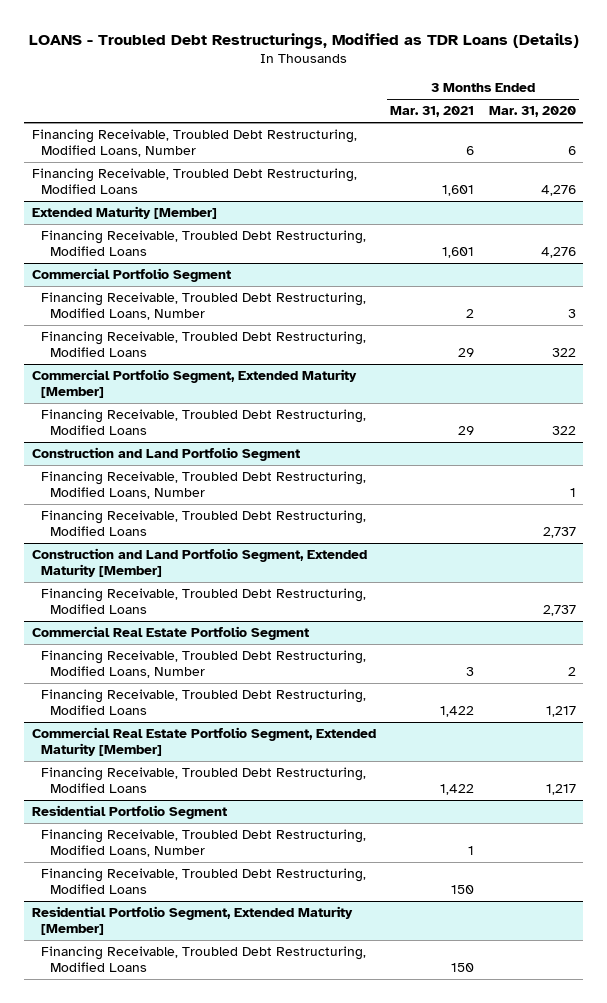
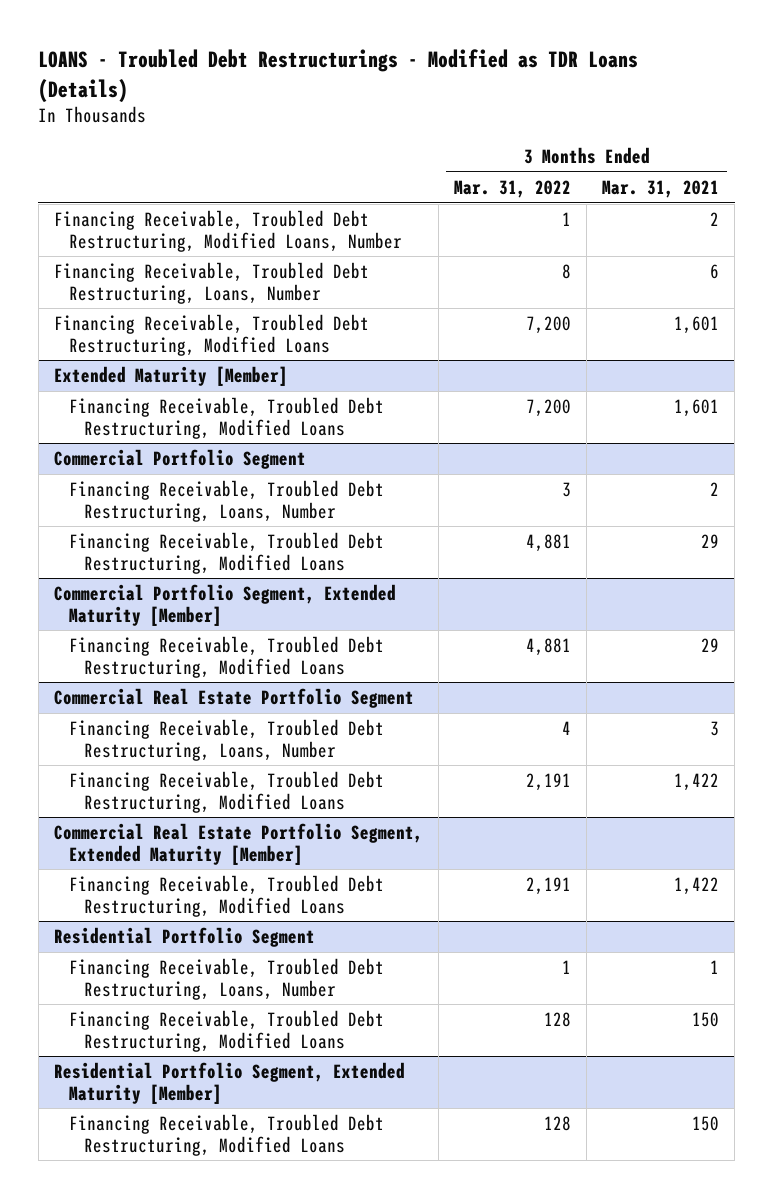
[28,33,579,50] LOANS - Troubled Debt Restructurings, Modified as TDR Loans (Details) -> [38,49,639,103] LOANS - Troubled Debt Restructurings - Modified as TDR Loans (Details)
[488,106,576,118] Mar. 31, 2020 -> none
none -> [453,179,571,198] Mar. 31, 2022
[466,145,475,155] 6 -> [710,211,720,226] 2
none -> [53,261,369,304] Financing Receivable, Troubled Debt Restructuring, Loans, Number
[41,291,367,320] Financing Receivable, Troubled Debt Restructuring, Modified Loans, Number -> [68,479,384,522] Financing Receivable, Troubled Debt Restructuring, Loans, Number
[31,446,300,461] Construction and Land Portfolio Segment -> none
[41,470,367,499] Financing Receivable, Troubled Debt Restructuring, Modified Loans, Number -> none
[41,509,367,536] Financing Receivable, Troubled Debt Restructuring, Modified Loans -> none
[31,547,367,577] Construction and Land Portfolio Segment, Extended Maturity [Member] -> none
[41,587,367,614] Financing Receivable, Troubled Debt Restructuring, Modified Loans -> none
[41,649,367,678] Financing Receivable, Troubled Debt Restructuring, Modified Loans, Number -> [68,718,384,761] Financing Receivable, Troubled Debt Restructuring, Loans, Number
[41,828,367,857] Financing Receivable, Troubled Debt Restructuring, Modified Loans, Number -> [68,957,384,1000] Financing Receivable, Troubled Debt Restructuring, Loans, Number

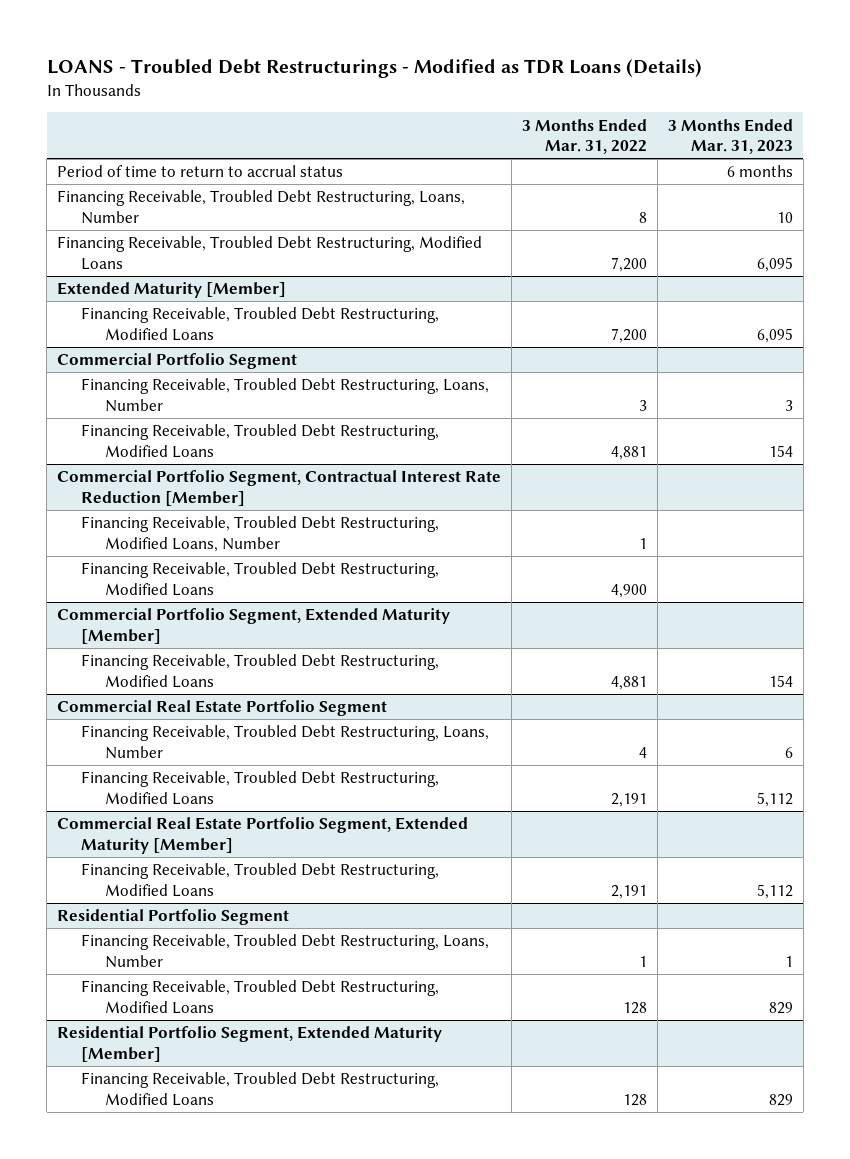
[602,179,720,198] Mar. 31, 2021 -> none
none -> [667,118,793,154] 3 Months Ended Mar. 31, 2023
[53,209,402,252] Financing Receivable, Troubled Debt Restructuring, Modified Loans, Number -> none
none -> [57,165,344,178] Period of time to return to accrual status
none -> [57,470,502,506] Commercial Portfolio Segment, Contractual Interest Rate Reduction [Member]
none -> [81,516,440,552] Financing Receivable, Troubled Debt Restructuring, Modified Loans, Number
none -> [81,562,440,596] Financing Receivable, Troubled Debt Restructuring, Modified Loans

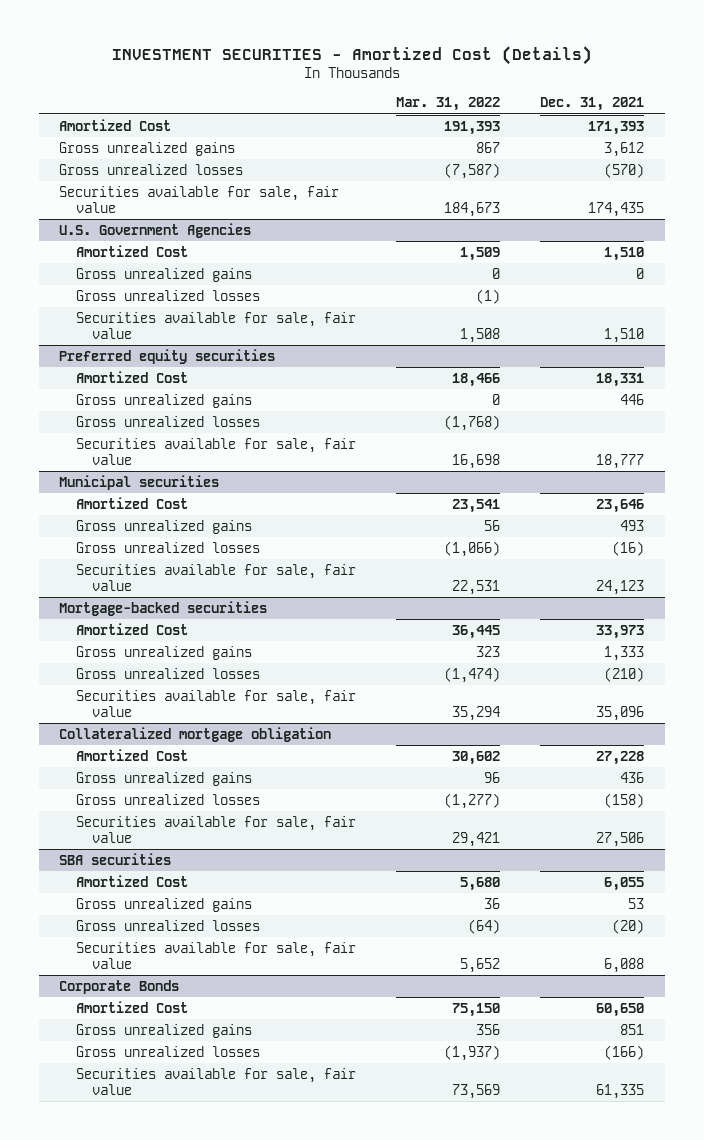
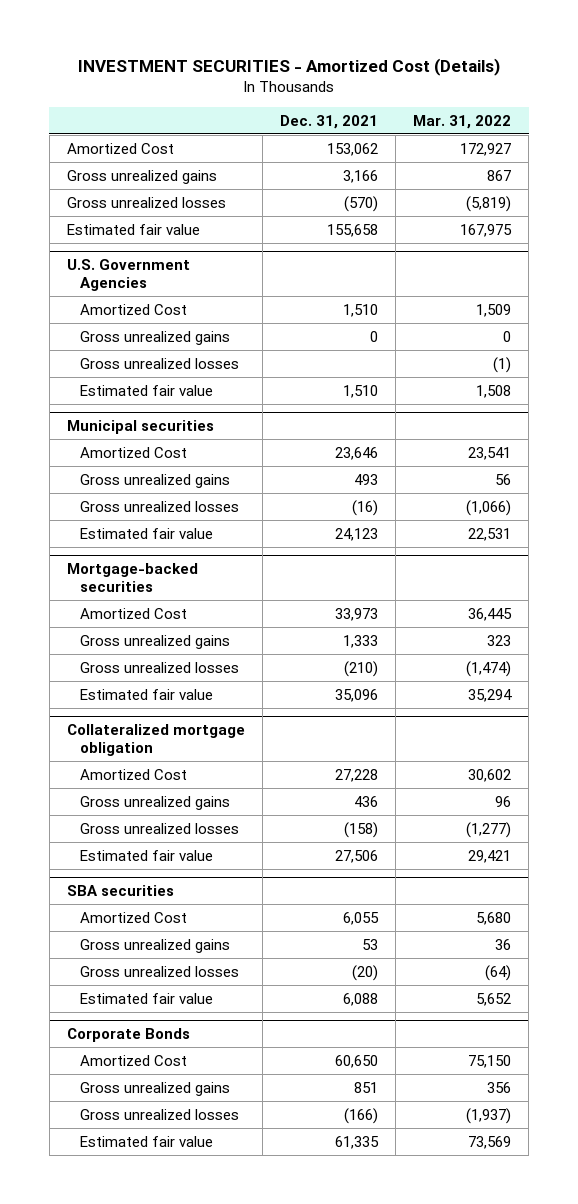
[59,185,340,213] Securities available for sale, fair value -> none
[443,120,500,135] 191,393 -> [460,142,512,156] 172,927
[588,120,645,135] 171,393 -> [326,142,378,156] 153,062
[604,141,645,157] 3,612 -> [342,169,378,183] 3,166
[443,162,500,179] (7,587) -> [466,195,512,212] (5,819)
none -> [66,223,200,235] Estimated fair value
[59,348,276,364] Preferred equity securities -> none
[75,370,188,383] Amortized Cost -> none
[75,393,252,408] Gross unrealized gains -> none
[75,415,260,427] Gross unrealized losses -> none
[75,437,356,465] Securities available for sale, fair value -> none
[75,311,356,339] Securities available for sale, fair value -> [79,384,213,396] Estimated fair value
[75,563,356,591] Securities available for sale, fair value -> [79,527,213,539] Estimated fair value
[75,689,356,717] Securities available for sale, fair value -> [79,688,213,700] Estimated fair value
[75,815,356,843] Securities available for sale, fair value -> [79,849,213,861] Estimated fair value
[75,941,356,969] Securities available for sale, fair value -> [79,992,213,1004] Estimated fair value
[75,1067,356,1095] Securities available for sale, fair value -> [79,1135,213,1147] Estimated fair value

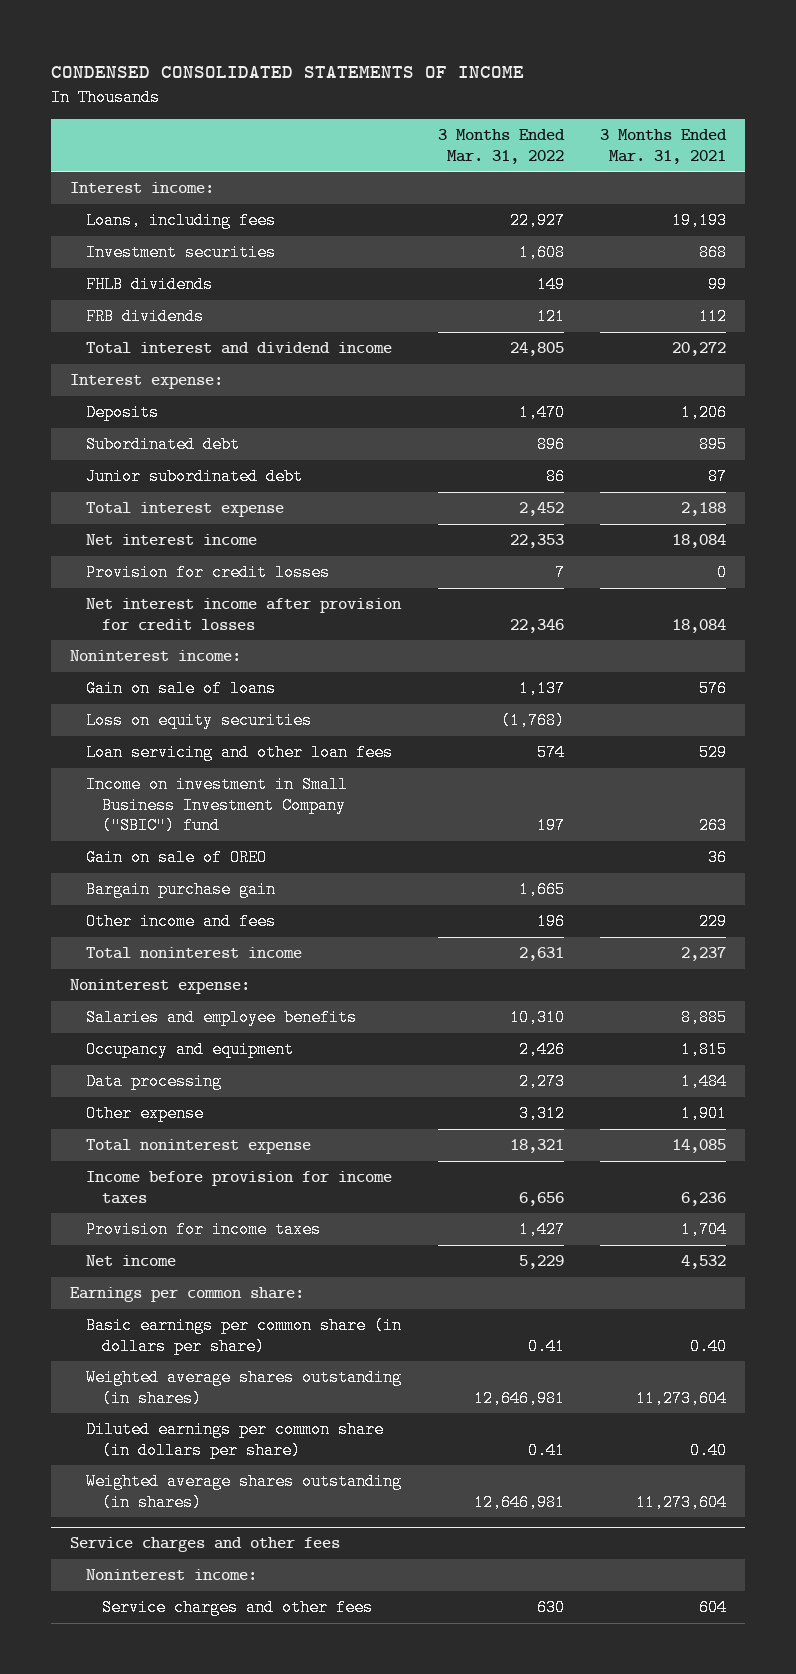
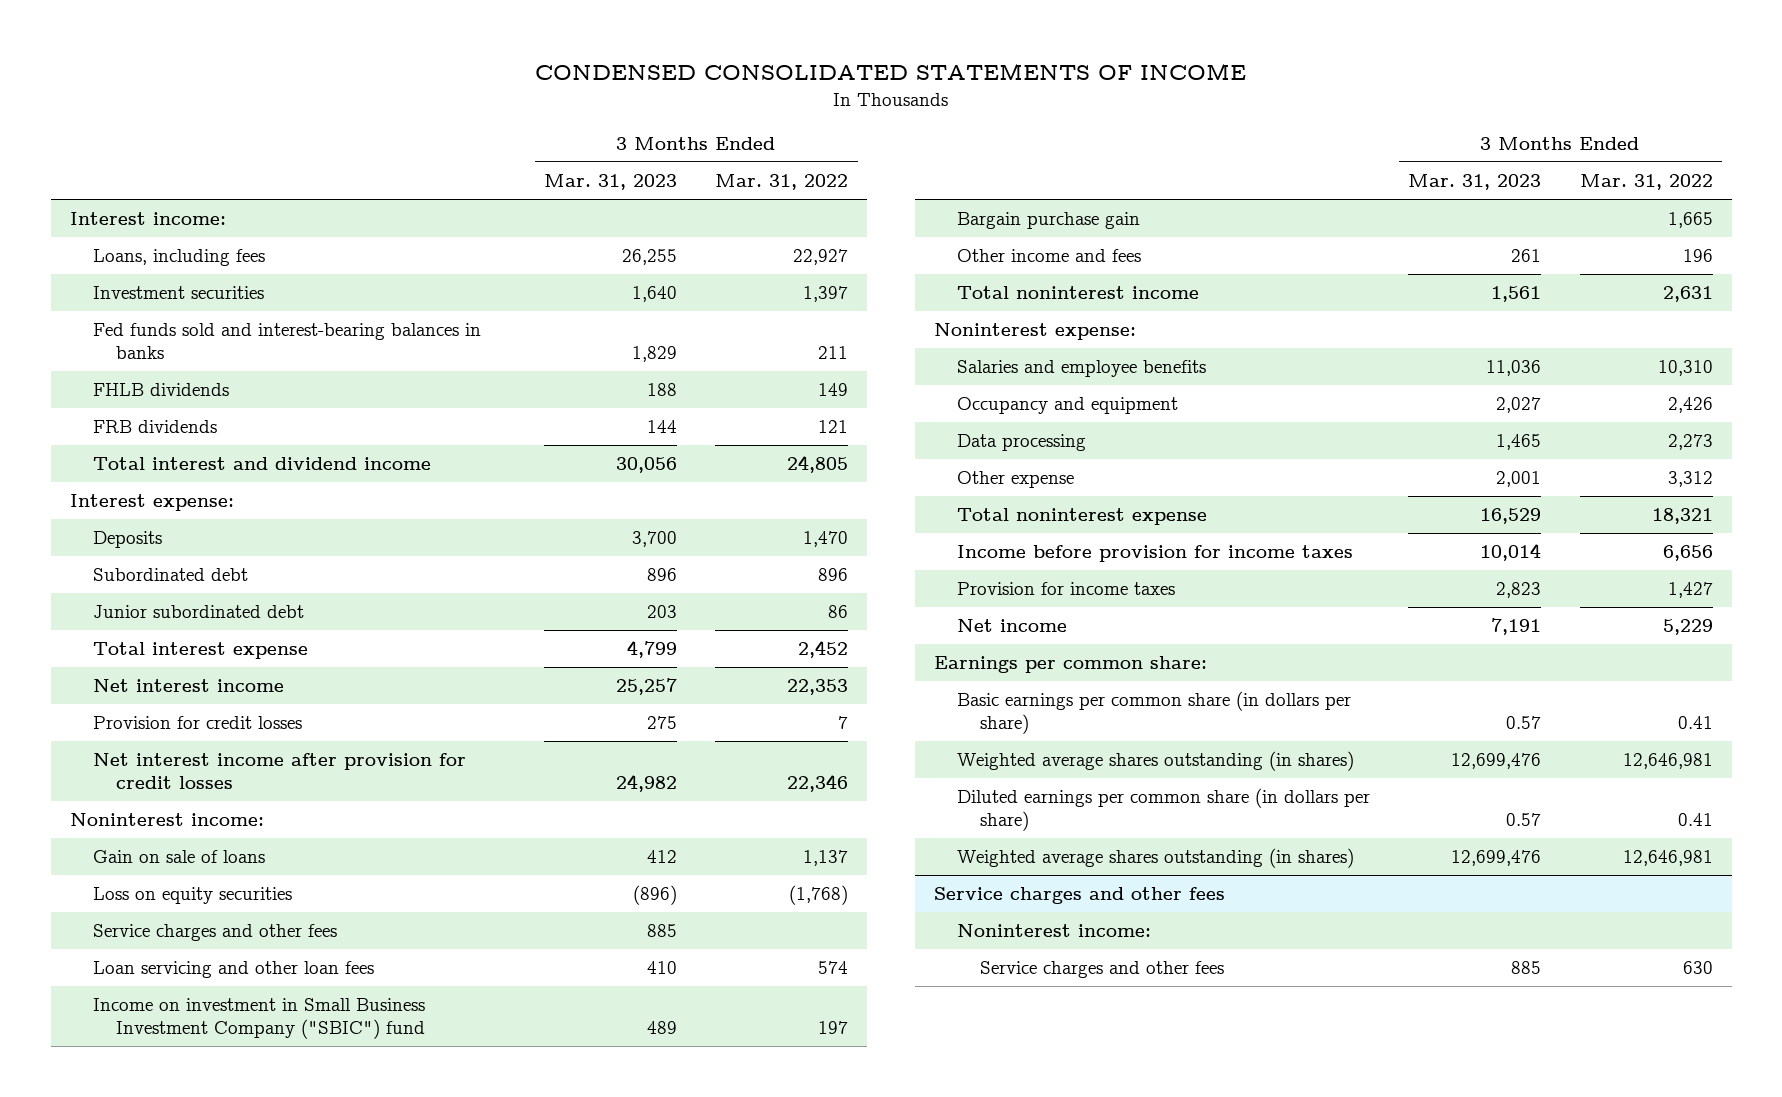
[600,129,728,164] 3 Months Ended Mar. 31, 2021 -> none
none -> [544,174,678,191] Mar. 31, 2023
[518,244,565,262] 1,608 -> [803,286,849,303] 1,397
none -> [92,323,481,359] Fed funds sold and interest-bearing balances in banks
none -> [92,924,337,942] Service charges and other fees
[85,849,267,867] Gain on sale of OREO -> none

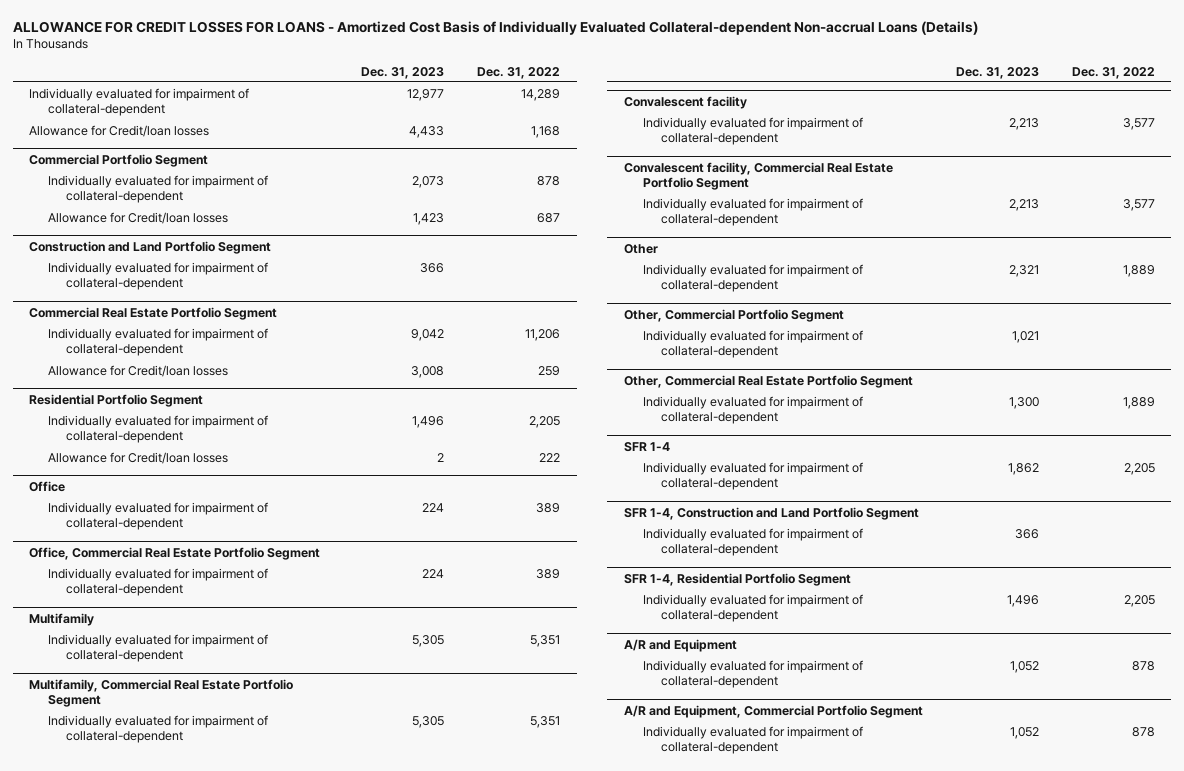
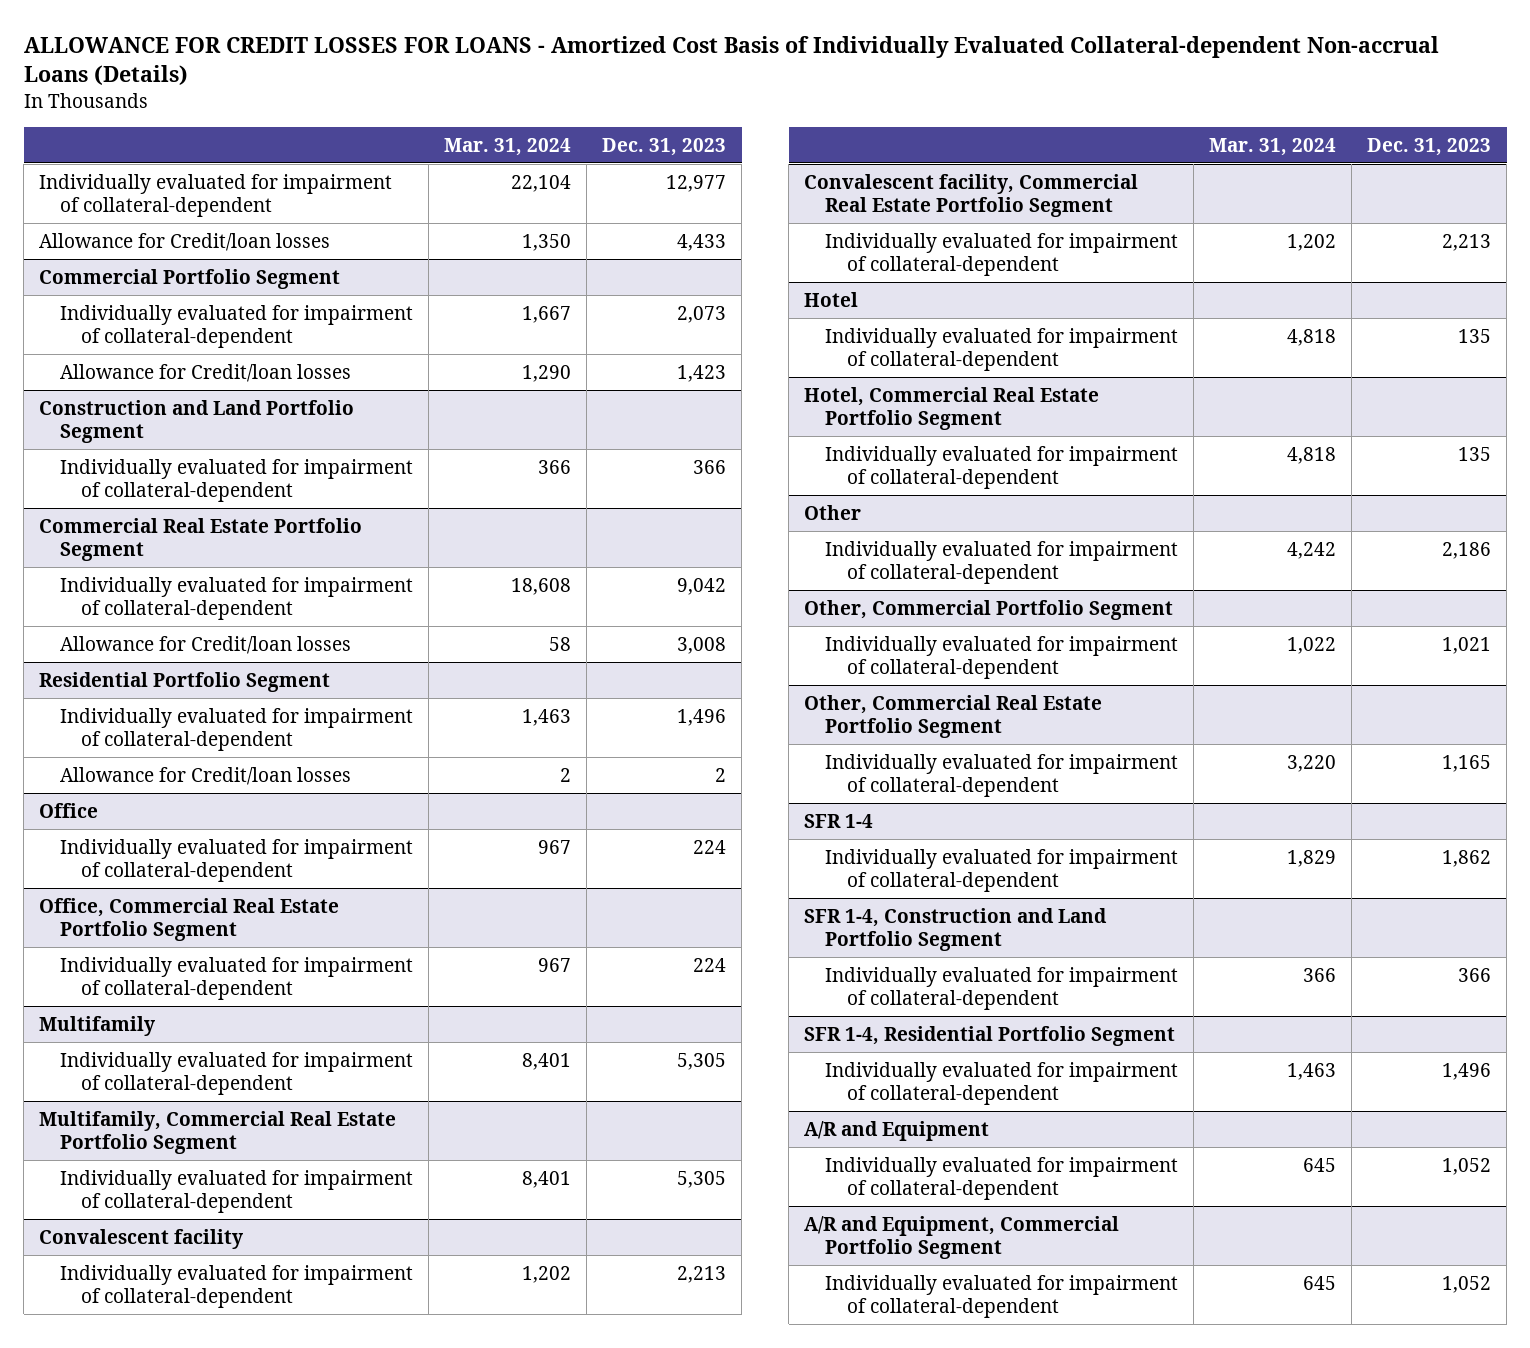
[477,66,561,79] Dec. 31, 2022 -> none
none -> [444,137,572,156] Mar. 31, 2024
none -> [804,291,859,307] Hotel
none -> [825,327,1179,371] Individually evaluated for impairment of collateral-dependent
none -> [804,386,1100,430] Hotel, Commercial Real Estate Portfolio Segment
none -> [825,445,1179,489] Individually evaluated for impairment of collateral-dependent
[1008,264,1039,277] 2,321 -> [1442,541,1492,559] 2,186
[1008,396,1039,409] 1,300 -> [1442,754,1492,772] 1,165

